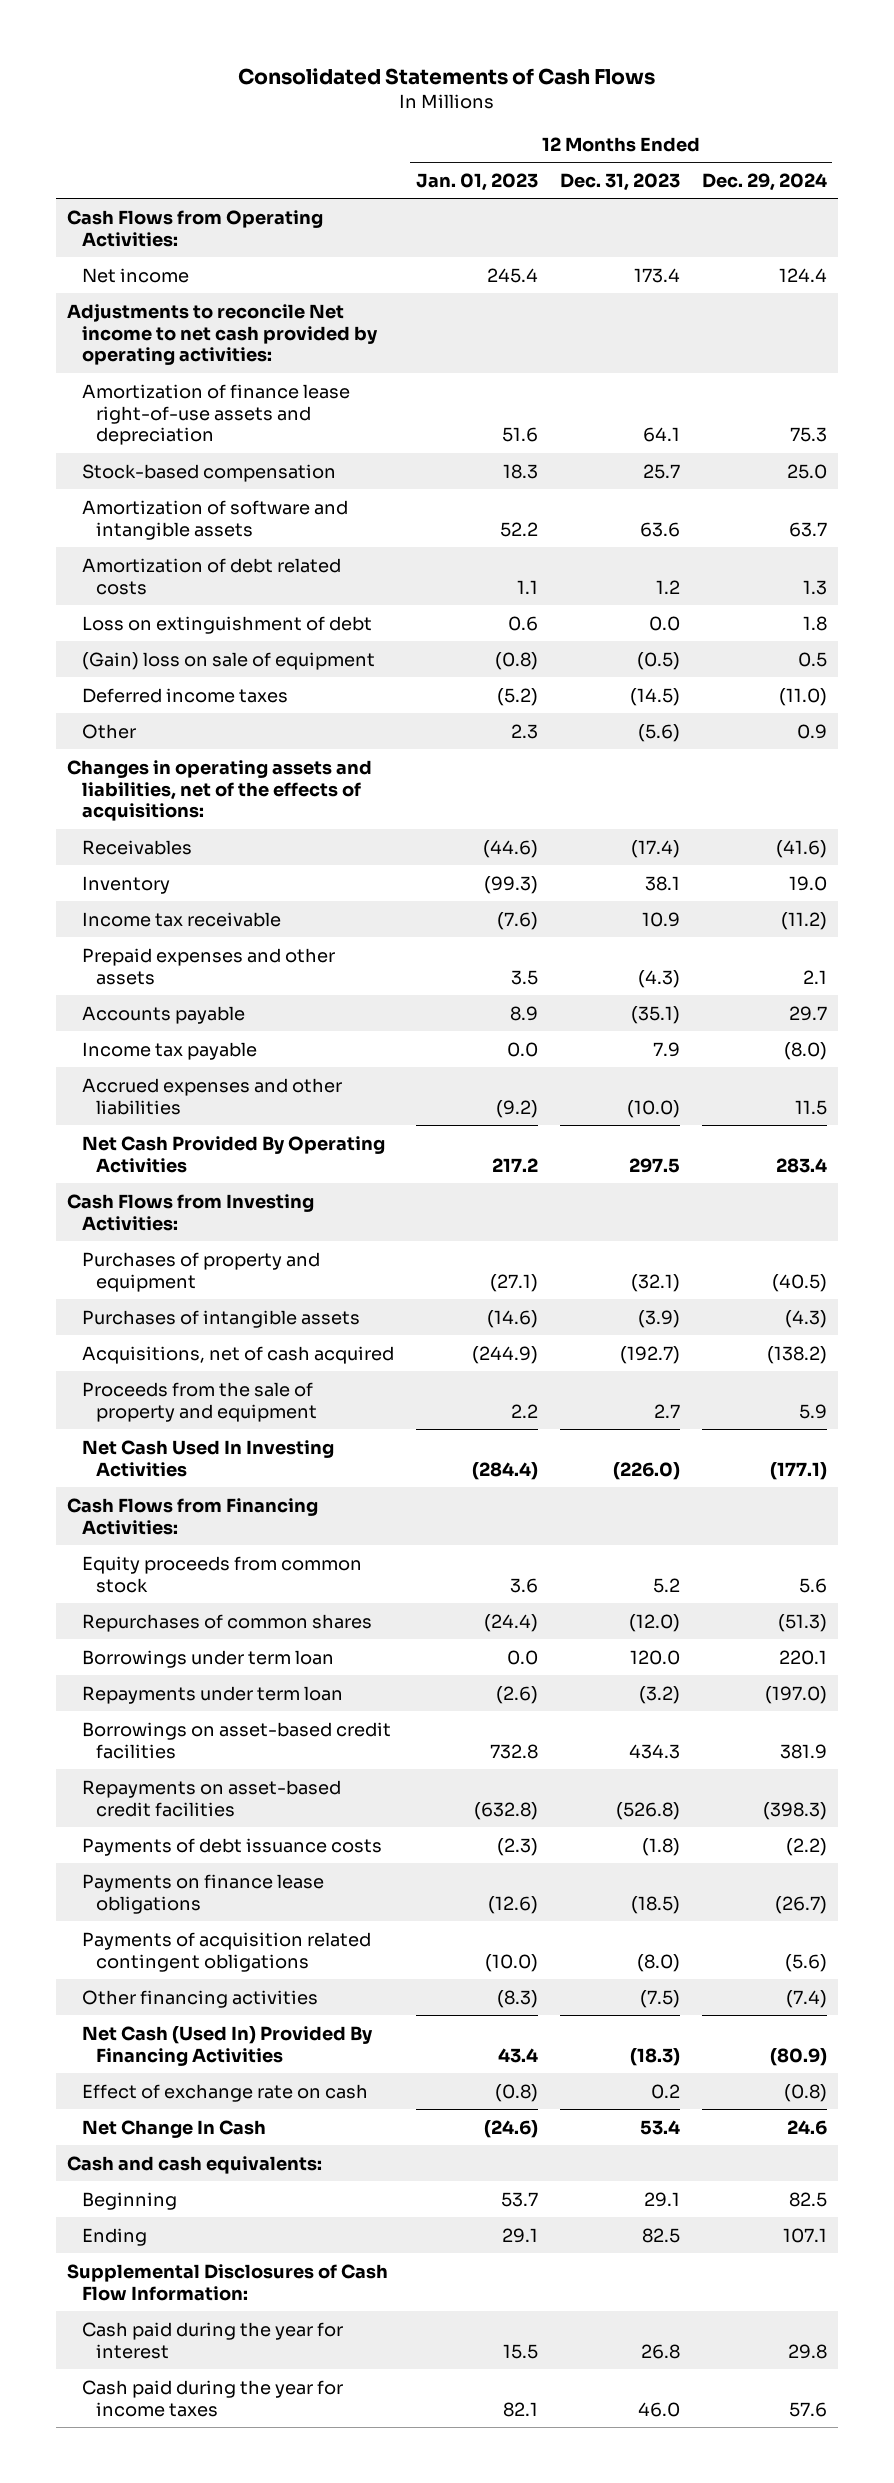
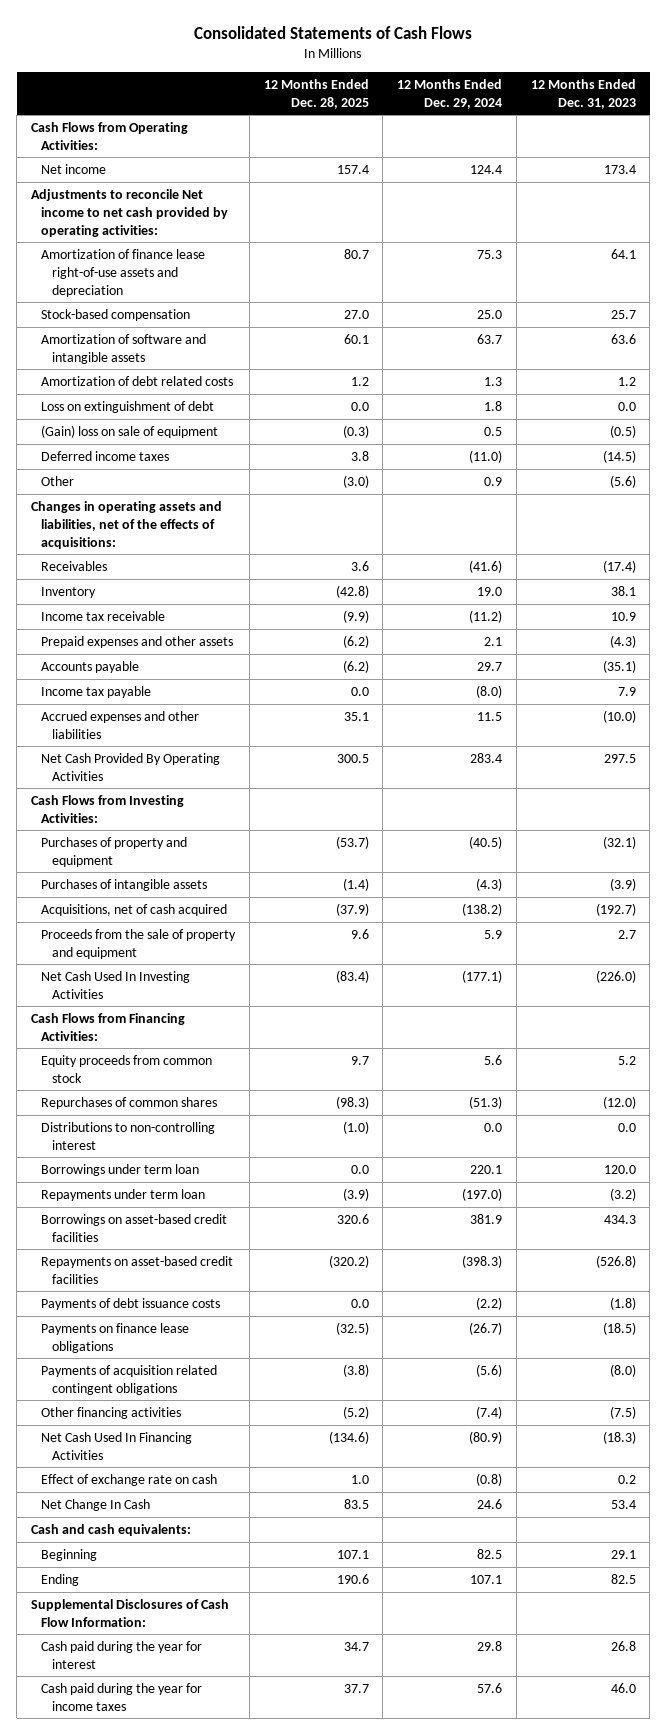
[415,173,538,192] Jan. 01, 2023 -> none
none -> [263,78,369,109] 12 Months Ended Dec. 28, 2025
none -> [41,1121,216,1150] Distributions to non-controlling interest
[81,2025,373,2066] Net Cash (Used In) Provided By Financing Activities -> [41,1431,193,1460] Net Cash Used In Financing Activities

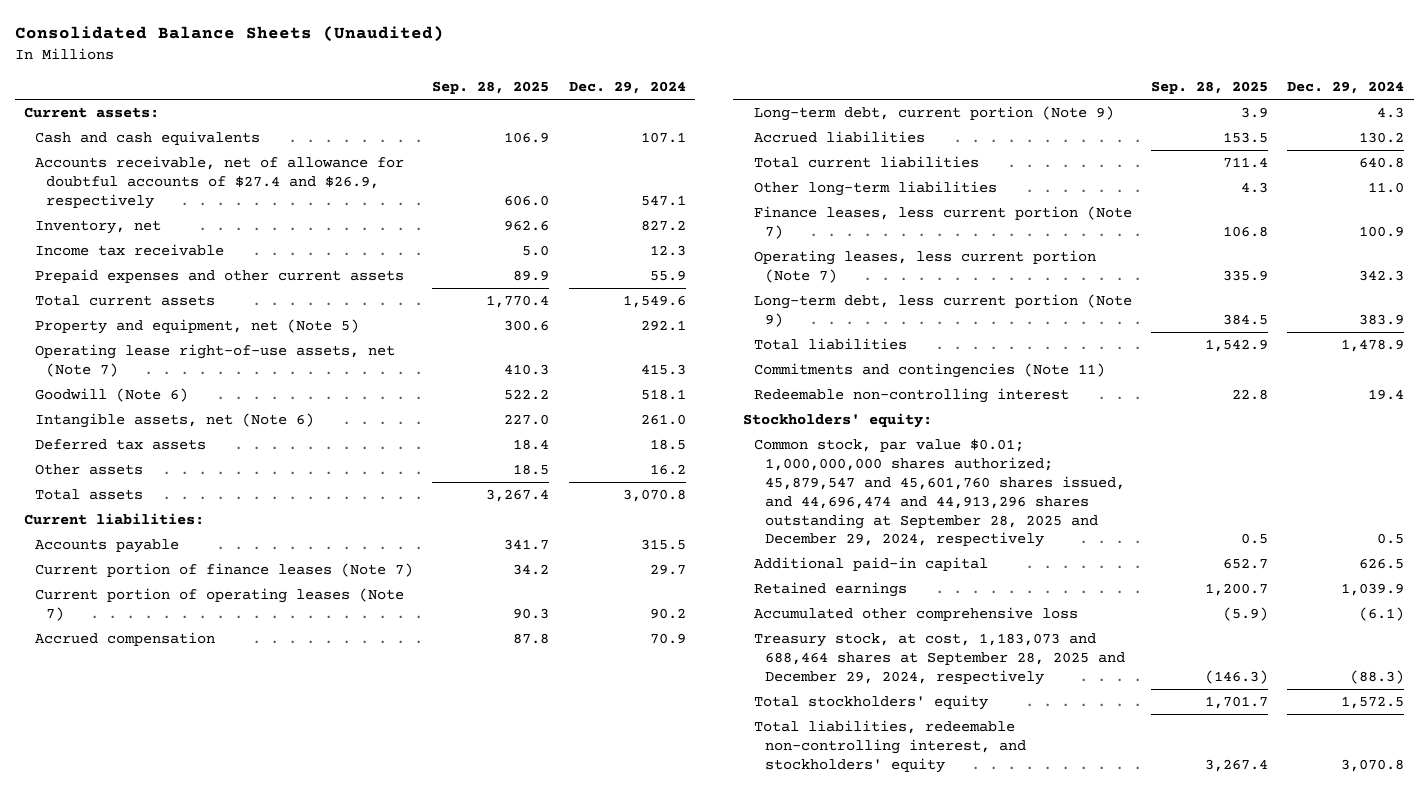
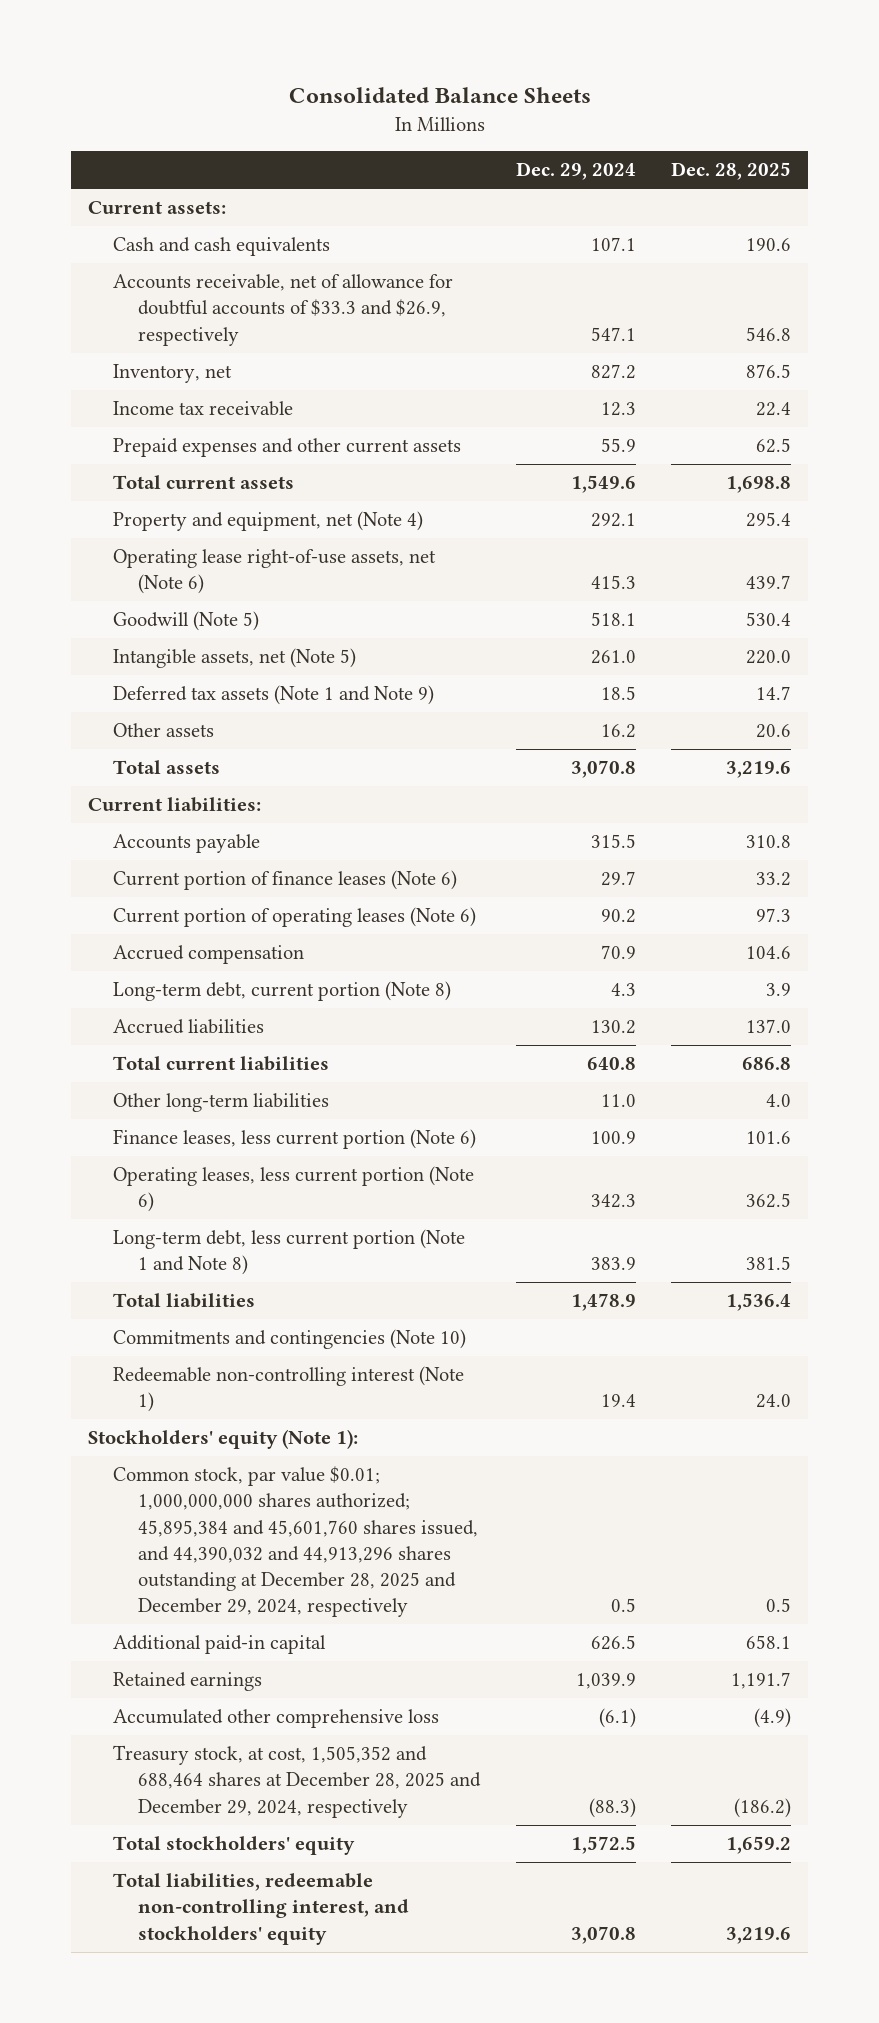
[14,26,444,43] Consolidated Balance Sheets (Unaudited) -> [288,86,591,103] Consolidated Balance Sheets
[432,81,550,95] Sep. 28, 2025 -> none
none -> [670,162,791,181] Dec. 28, 2025
[35,155,405,209] Accounts receivable, net of allowance for doubtful accounts of $27.4 and $26.9, respectively -> [113,274,454,346] Accounts receivable, net of allowance for doubtful accounts of $33.3 and $26.9, respectively
[35,318,360,334] Property and equipment, net (Note 5) -> [113,511,424,532] Property and equipment, net (Note 4)
[35,343,396,377] Operating lease right-of-use assets, net (Note 7) -> [113,549,437,595] Operating lease right-of-use assets, net (Note 6)
[35,387,189,402] Goodwill (Note 6) -> [113,611,260,632] Goodwill (Note 5)
[35,412,315,428] Intangible assets, net (Note 6) -> [113,648,357,669] Intangible assets, net (Note 5)
[35,438,207,450] Deferred tax assets -> [113,685,435,706] Deferred tax assets (Note 1 and Note 9)
[35,562,414,577] Current portion of finance leases (Note 7) -> [113,870,458,891] Current portion of finance leases (Note 6)
[35,587,405,621] Current portion of operating leases (Note 7) -> [113,907,477,928] Current portion of operating leases (Note 6)
[753,105,1114,121] Long-term debt, current portion (Note 9) -> [113,981,452,1002] Long-term debt, current portion (Note 8)
[753,205,1132,239] Finance leases, less current portion (Note 7) -> [113,1129,477,1150] Finance leases, less current portion (Note 6)
[753,249,1096,283] Operating leases, less current portion (Note 7) -> [113,1166,475,1213] Operating leases, less current portion (Note 6)
[753,293,1132,327] Long-term debt, less current portion (Note 9) -> [113,1229,466,1276] Long-term debt, less current portion (Note 1 and Note 8)
[753,362,1105,378] Commitments and contingencies (Note 11) -> [113,1329,467,1350] Commitments and contingencies (Note 10)
[753,387,1069,403] Redeemable non-controlling interest -> [113,1366,465,1413] Redeemable non-controlling interest (Note 1)
[742,412,932,428] Stockholders' equity: -> [88,1429,359,1450] Stockholders' equity (Note 1):
[753,438,1126,548] Common stock, par value $0.01; 1,000,000,000 shares authorized; 45,879,547 and 45,601,760 shares issued, and 44,696,474 and 44,913,296 shares outstanding at September 28, 2025 and December 29, 2024, respectively -> [113,1466,479,1618] Common stock, par value $0.01; 1,000,000,000 shares authorized; 45,895,384 and 45,601,760 shares issued, and 44,390,032 and 44,913,296 shares outstanding at December 28, 2025 and December 29, 2024, respectively
[753,632,1126,685] Treasury stock, at cost, 1,183,073 and 688,464 shares at September 28, 2025 and December 29, 2024, respectively -> [113,1745,482,1818] Treasury stock, at cost, 1,505,352 and 688,464 shares at December 28, 2025 and December 29, 2024, respectively

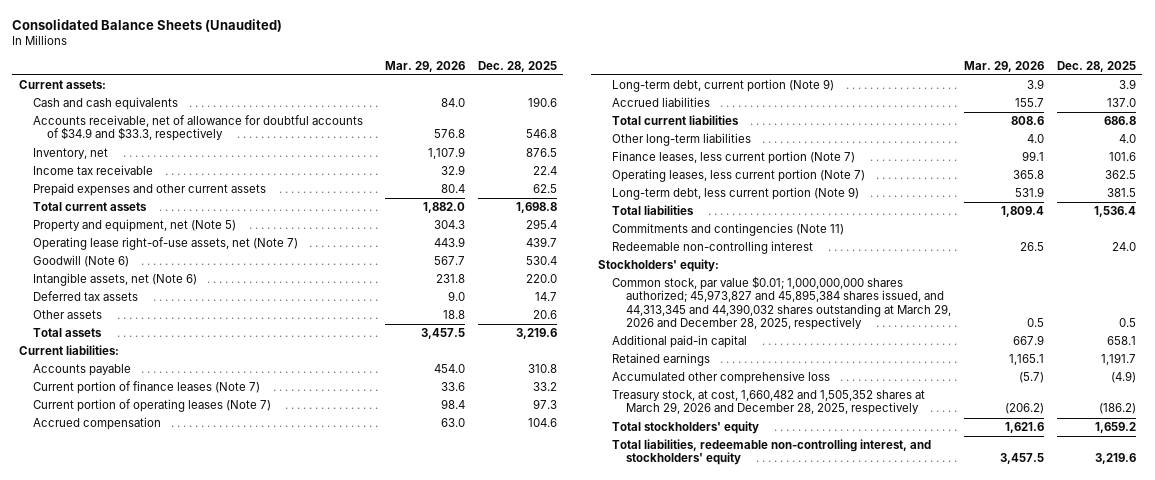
[288,86,591,103] Consolidated Balance Sheets -> [12,18,283,32] Consolidated Balance Sheets (Unaudited)
[515,162,636,181] Dec. 29, 2024 -> none
none -> [384,60,465,72] Mar. 29, 2026
[113,274,454,346] Accounts receivable, net of allowance for doubtful accounts of $33.3 and $26.9, respectively -> [32,115,363,142] Accounts receivable, net of allowance for doubtful accounts of $34.9 and $33.3, respectively
[113,511,424,532] Property and equipment, net (Note 4) -> [32,219,236,233] Property and equipment, net (Note 5)
[113,549,437,595] Operating lease right-of-use assets, net (Note 6) -> [32,237,298,251] Operating lease right-of-use assets, net (Note 7)
[113,611,260,632] Goodwill (Note 5) -> [32,255,129,268] Goodwill (Note 6)
[113,648,357,669] Intangible assets, net (Note 5) -> [32,273,197,287] Intangible assets, net (Note 6)
[113,685,435,706] Deferred tax assets (Note 1 and Note 9) -> [32,291,138,302] Deferred tax assets
[113,870,458,891] Current portion of finance leases (Note 6) -> [32,381,260,395] Current portion of finance leases (Note 7)
[113,907,477,928] Current portion of operating leases (Note 6) -> [32,399,271,413] Current portion of operating leases (Note 7)
[113,981,452,1002] Long-term debt, current portion (Note 8) -> [611,79,834,93] Long-term debt, current portion (Note 9)
[113,1129,477,1150] Finance leases, less current portion (Note 6) -> [611,151,855,165] Finance leases, less current portion (Note 7)
[113,1166,475,1213] Operating leases, less current portion (Note 6) -> [611,169,865,183] Operating leases, less current portion (Note 7)
[113,1229,466,1276] Long-term debt, less current portion (Note 1 and Note 8) -> [611,187,859,201] Long-term debt, less current portion (Note 9)
[113,1329,467,1350] Commitments and contingencies (Note 10) -> [611,223,844,237] Commitments and contingencies (Note 11)
[113,1366,465,1413] Redeemable non-controlling interest (Note 1) -> [611,241,813,255] Redeemable non-controlling interest
[88,1429,359,1450] Stockholders' equity (Note 1): -> [597,259,719,273] Stockholders' equity:
[113,1466,479,1618] Common stock, par value $0.01; 1,000,000,000 shares authorized; 45,895,384 and 45,601,760 shares issued, and 44,390,032 and 44,913,296 shares outstanding at December 28, 2025 and December 29, 2024, respectively -> [611,276,951,330] Common stock, par value $0.01; 1,000,000,000 shares authorized; 45,973,827 and 45,895,384 shares issued, and 44,313,345 and 44,390,032 shares outstanding at March 29, 2026 and December 28, 2025, respectively
[113,1745,482,1818] Treasury stock, at cost, 1,505,352 and 688,464 shares at December 28, 2025 and December 29, 2024, respectively -> [611,390,925,416] Treasury stock, at cost, 1,660,482 and 1,505,352 shares at March 29, 2026 and December 28, 2025, respectively

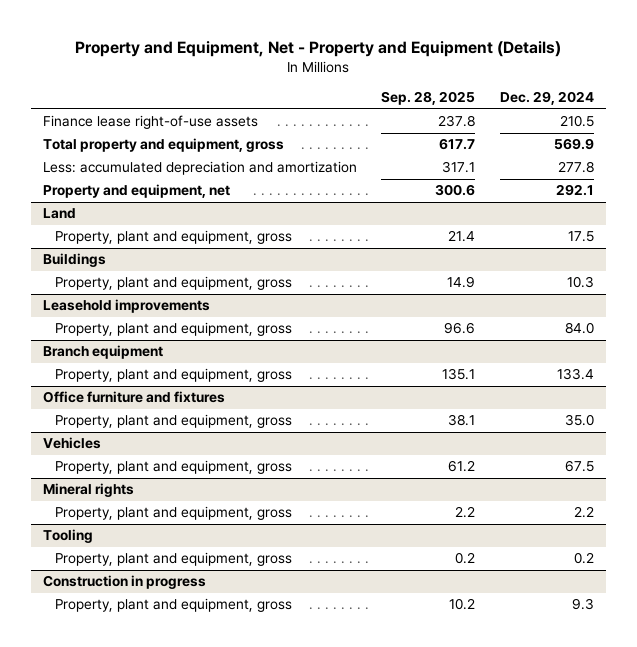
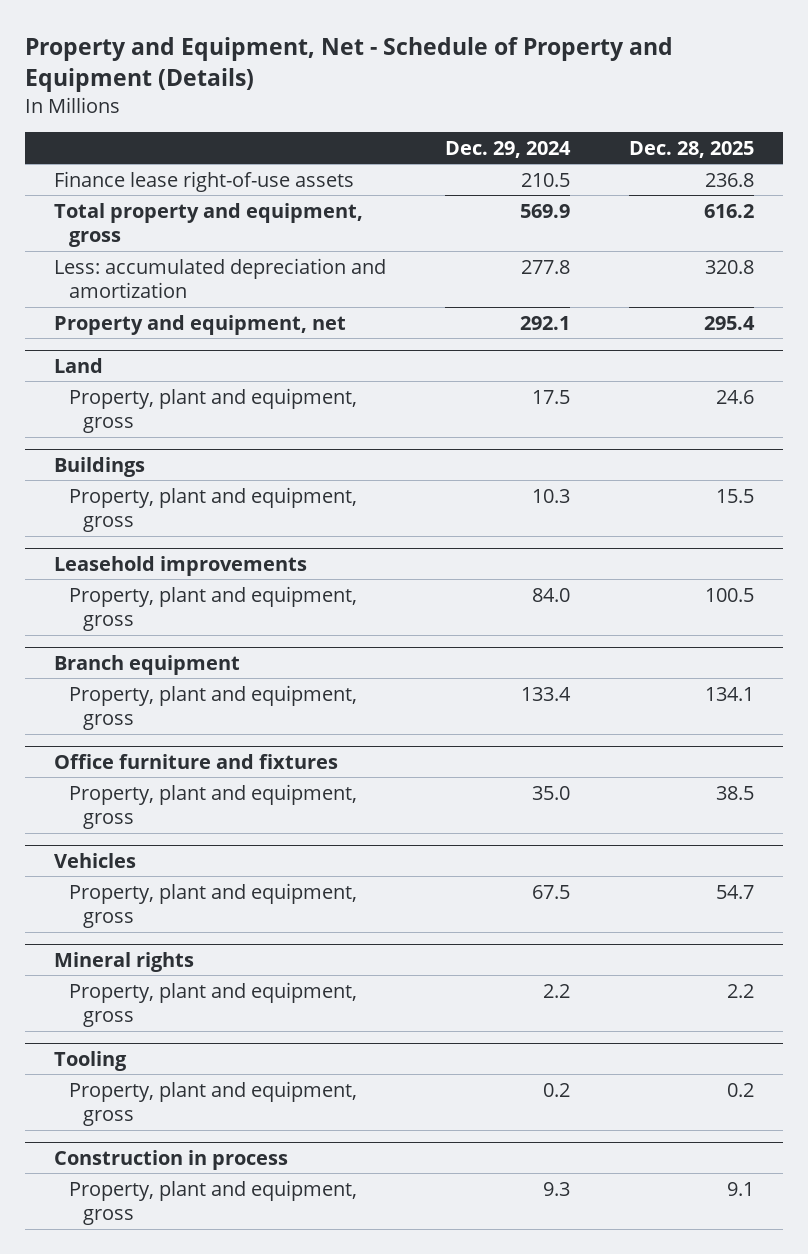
[75,40,562,57] Property and Equipment, Net - Property and Equipment (Details) -> [24,37,673,93] Property and Equipment, Net - Schedule of Property and Equipment (Details)
[381,91,476,106] Sep. 28, 2025 -> none
none -> [629,140,755,158] Dec. 28, 2025
[43,575,207,590] Construction in progress -> [54,1149,289,1170] Construction in process

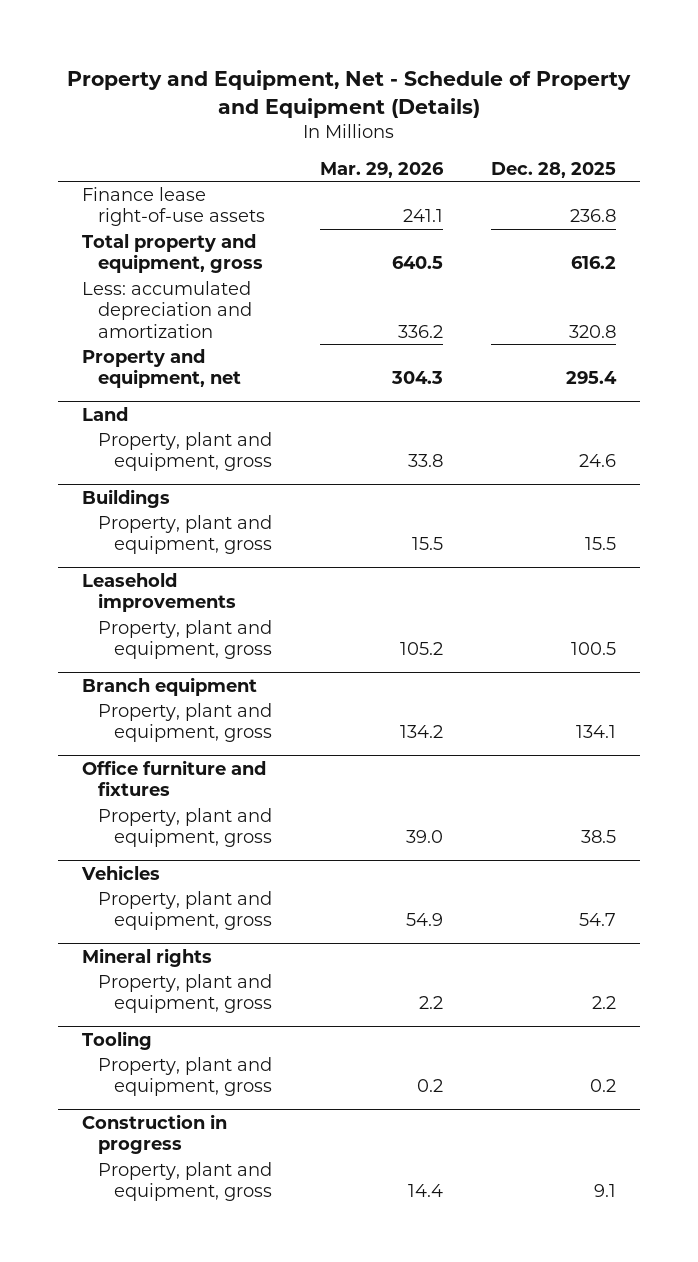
[445,140,572,158] Dec. 29, 2024 -> none
none -> [319,161,444,178] Mar. 29, 2026
[54,1149,289,1170] Construction in process -> [82,1113,228,1154] Construction in progress

